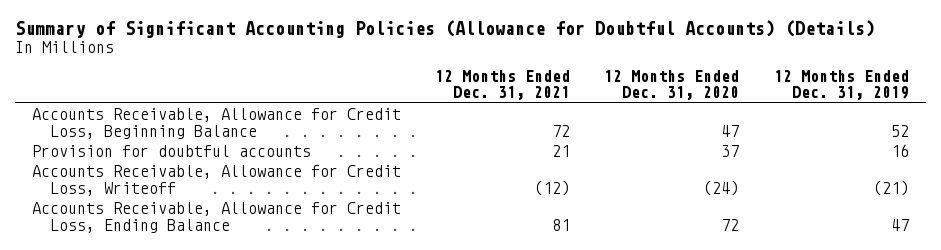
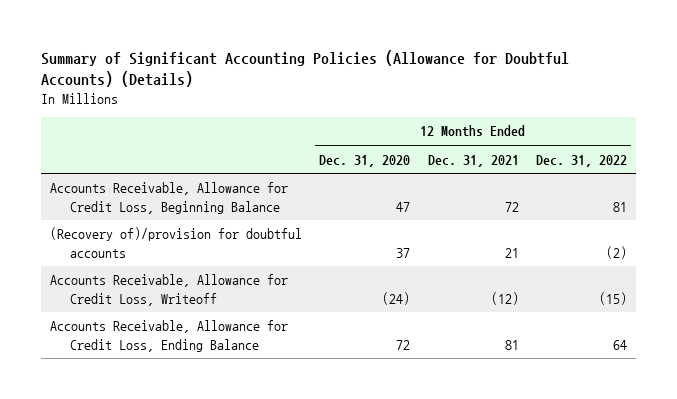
[773,69,909,101] 12 Months Ended Dec. 31, 2019 -> none
none -> [536,154,628,167] Dec. 31, 2022
[32,145,312,158] Provision for doubtful accounts -> [49,227,302,258] (Recovery of)/provision for doubtful accounts

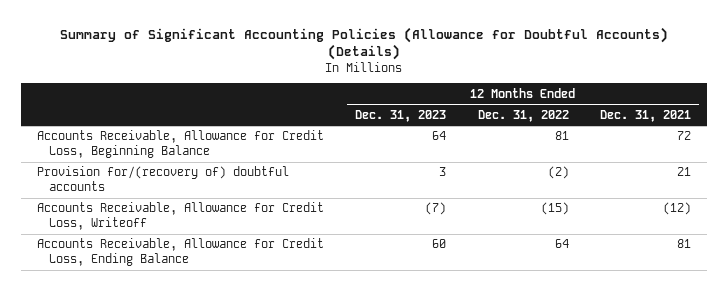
[319,154,411,167] Dec. 31, 2020 -> none
none -> [355,109,447,122] Dec. 31, 2023
[49,227,302,258] (Recovery of)/provision for doubtful accounts -> [36,166,289,192] Provision for/(recovery of) doubtful accounts

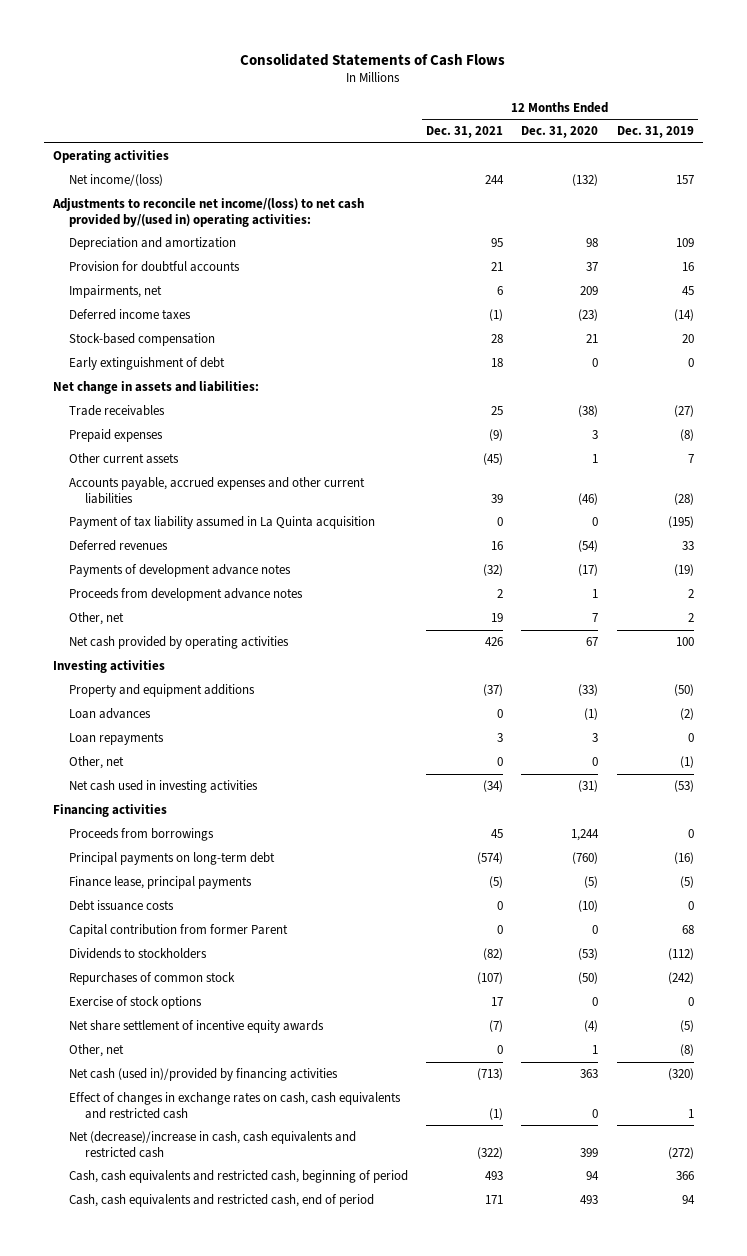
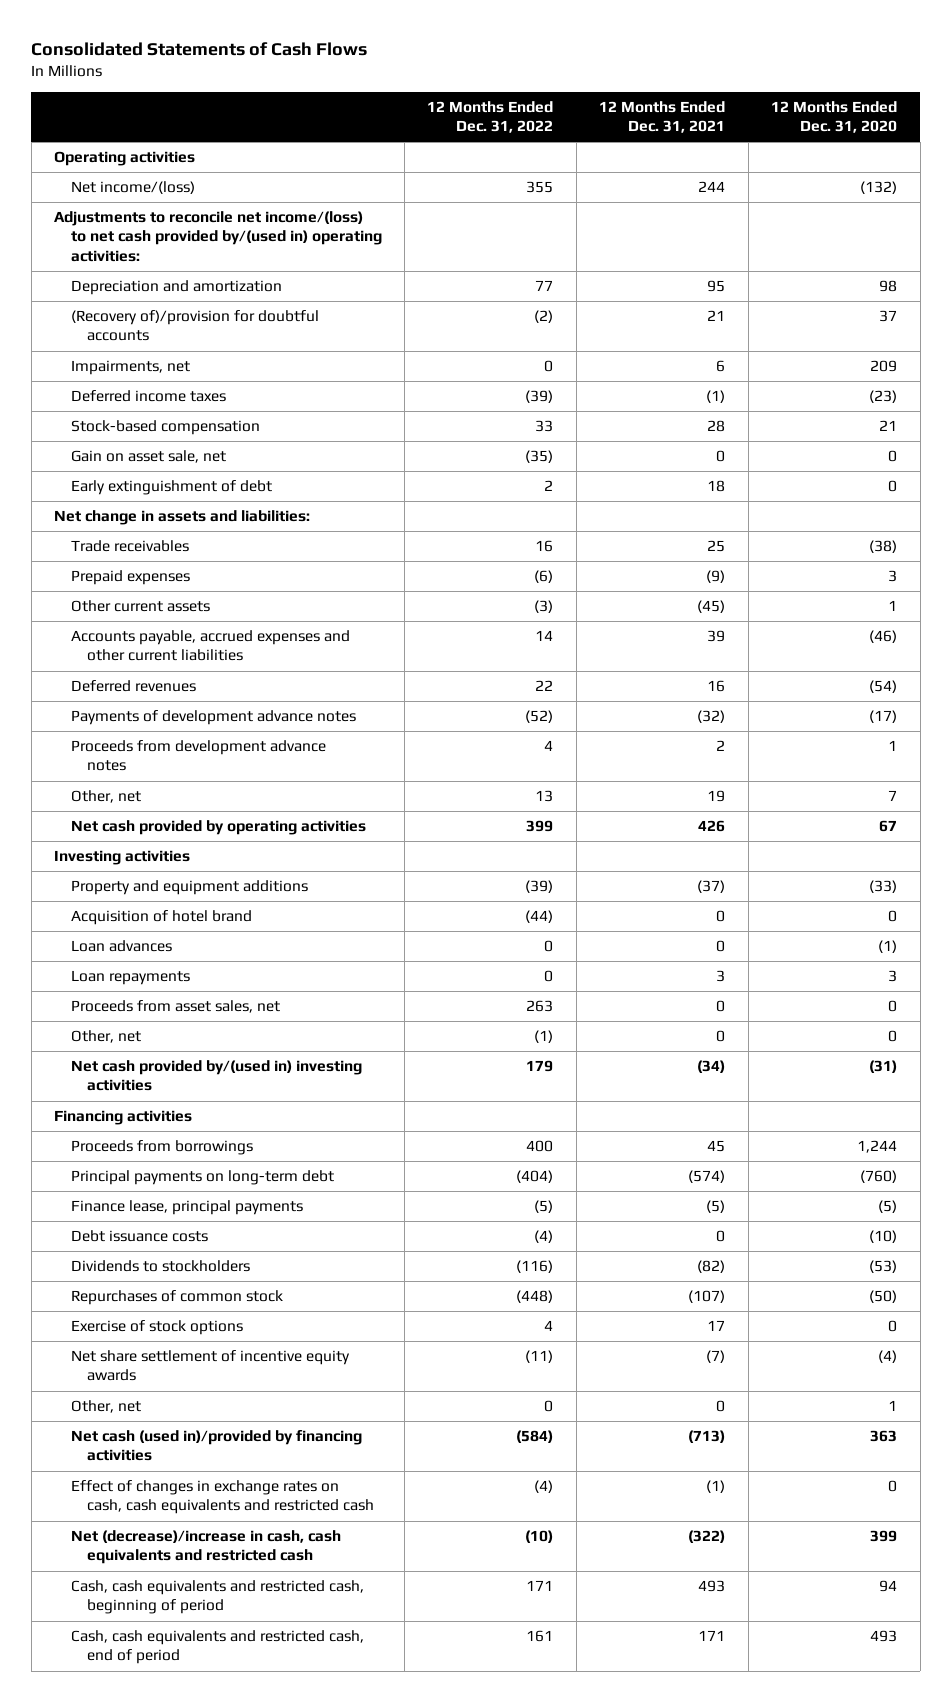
[616,126,694,139] Dec. 31, 2019 -> none
none -> [427,100,554,133] 12 Months Ended Dec. 31, 2022
[69,261,241,273] Provision for doubtful accounts -> [70,310,319,342] (Recovery of)/provision for doubtful accounts
none -> [70,450,226,464] Gain on asset sale, net
[69,516,376,530] Payment of tax liability assumed in La Quinta acquisition -> none
none -> [70,910,252,926] Acquisition of hotel brand
none -> [70,1000,280,1014] Proceeds from asset sales, net
[69,780,259,794] Net cash used in investing activities -> [70,1060,362,1092] Net cash provided by/(used in) investing activities
[69,924,289,938] Capital contribution from former Parent -> none

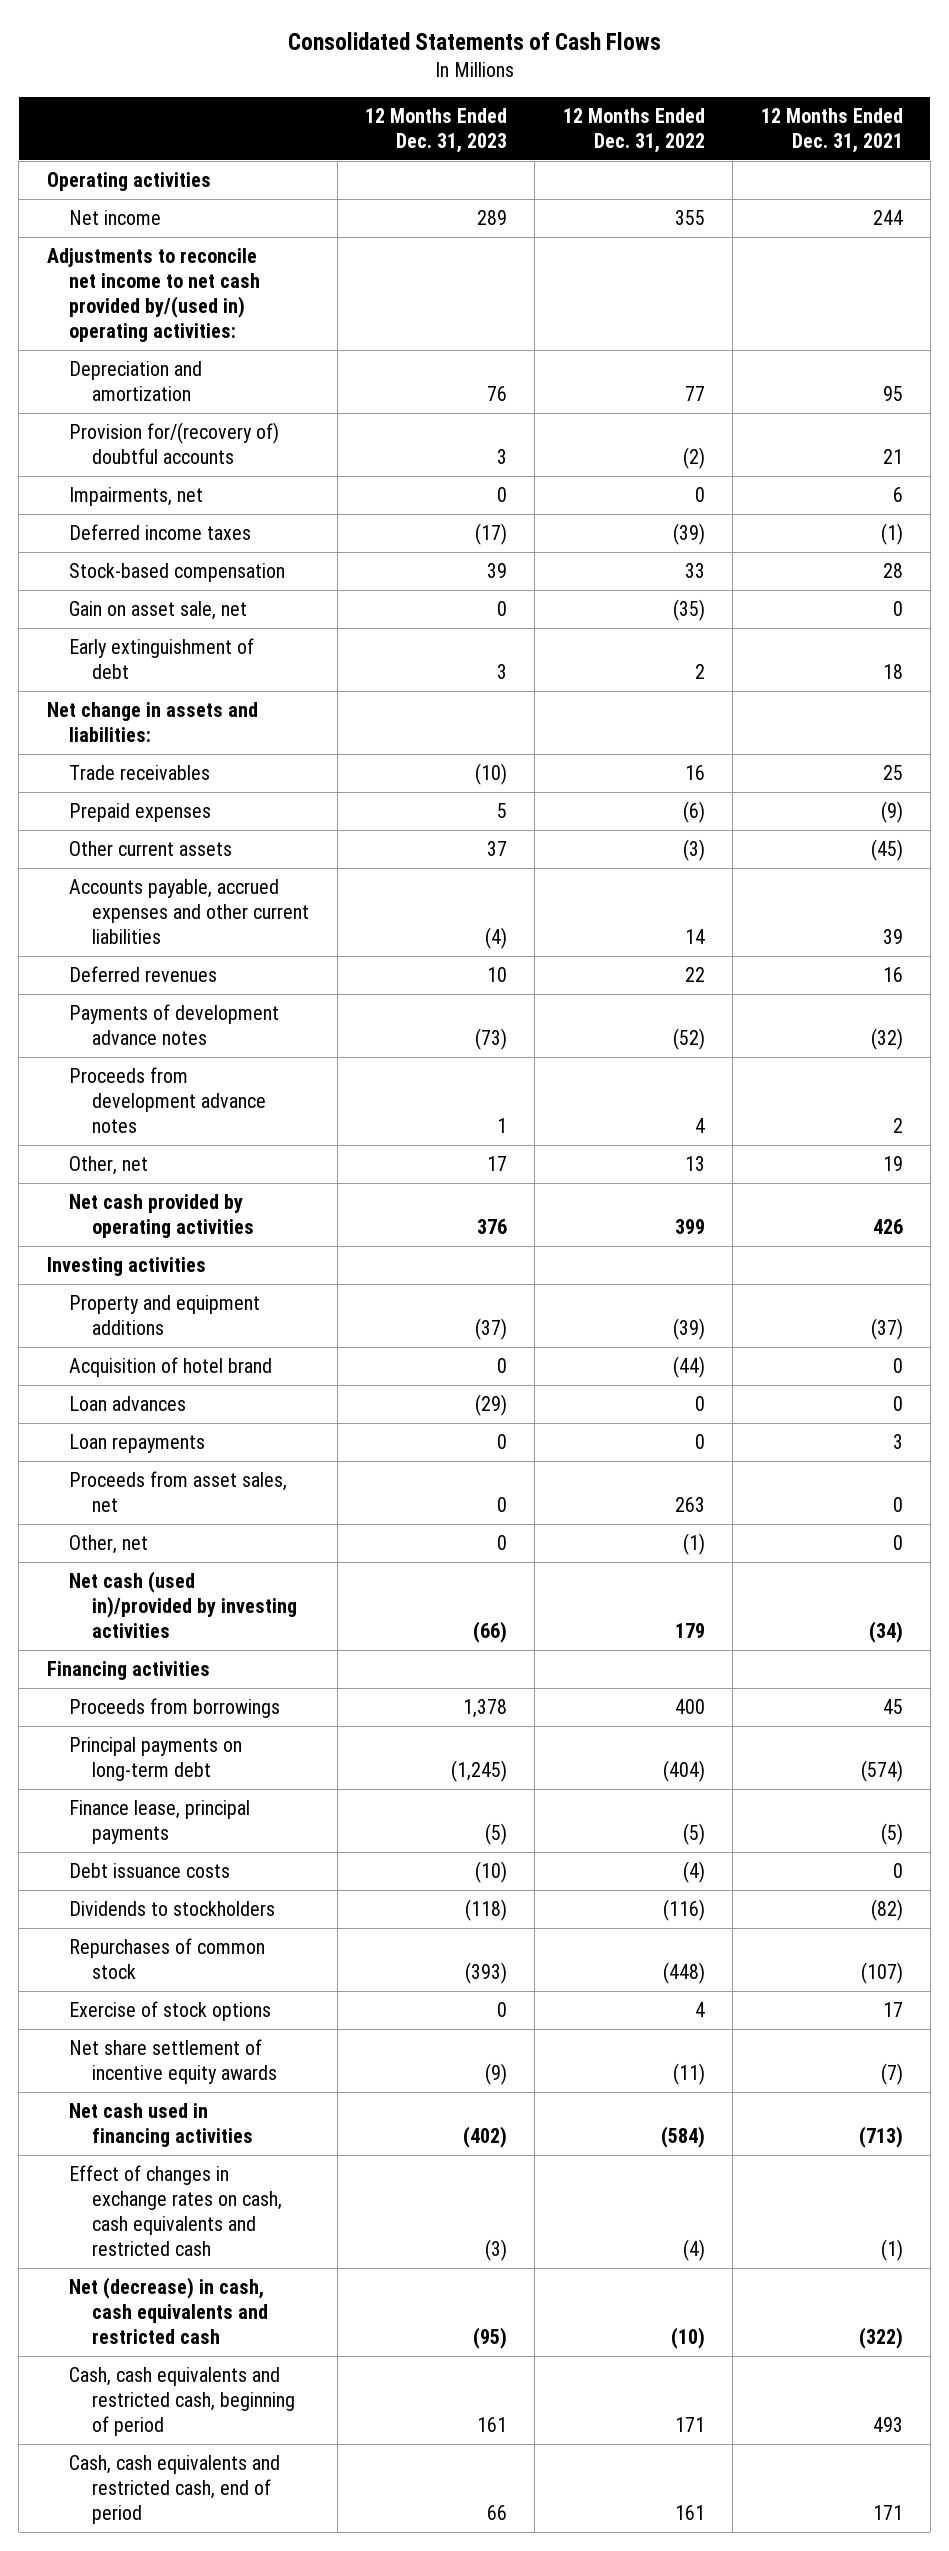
[771,100,898,133] 12 Months Ended Dec. 31, 2020 -> none
none -> [365,107,508,153] 12 Months Ended Dec. 31, 2023
[70,181,195,195] Net income/(loss) -> [69,210,162,226] Net income
[54,211,382,262] Adjustments to reconcile net income/(loss) to net cash provided by/(used in) operating activities: -> [46,248,261,343] Adjustments to reconcile net income to net cash provided by/(used in) operating activities:
[70,310,319,342] (Recovery of)/provision for doubtful accounts -> [69,422,280,465] Provision for/(recovery of) doubtful accounts
[70,1060,362,1092] Net cash provided by/(used in) investing activities -> [69,1571,298,1639] Net cash (used in)/provided by investing activities
[70,1400,141,1414] Other, net -> none
[70,1430,362,1462] Net cash (used in)/provided by financing activities -> [69,2103,254,2148] Net cash used in financing activities
[70,1530,341,1565] Net (decrease)/increase in cash, cash equivalents and restricted cash -> [69,2277,269,2345] Net (decrease) in cash, cash equivalents and restricted cash

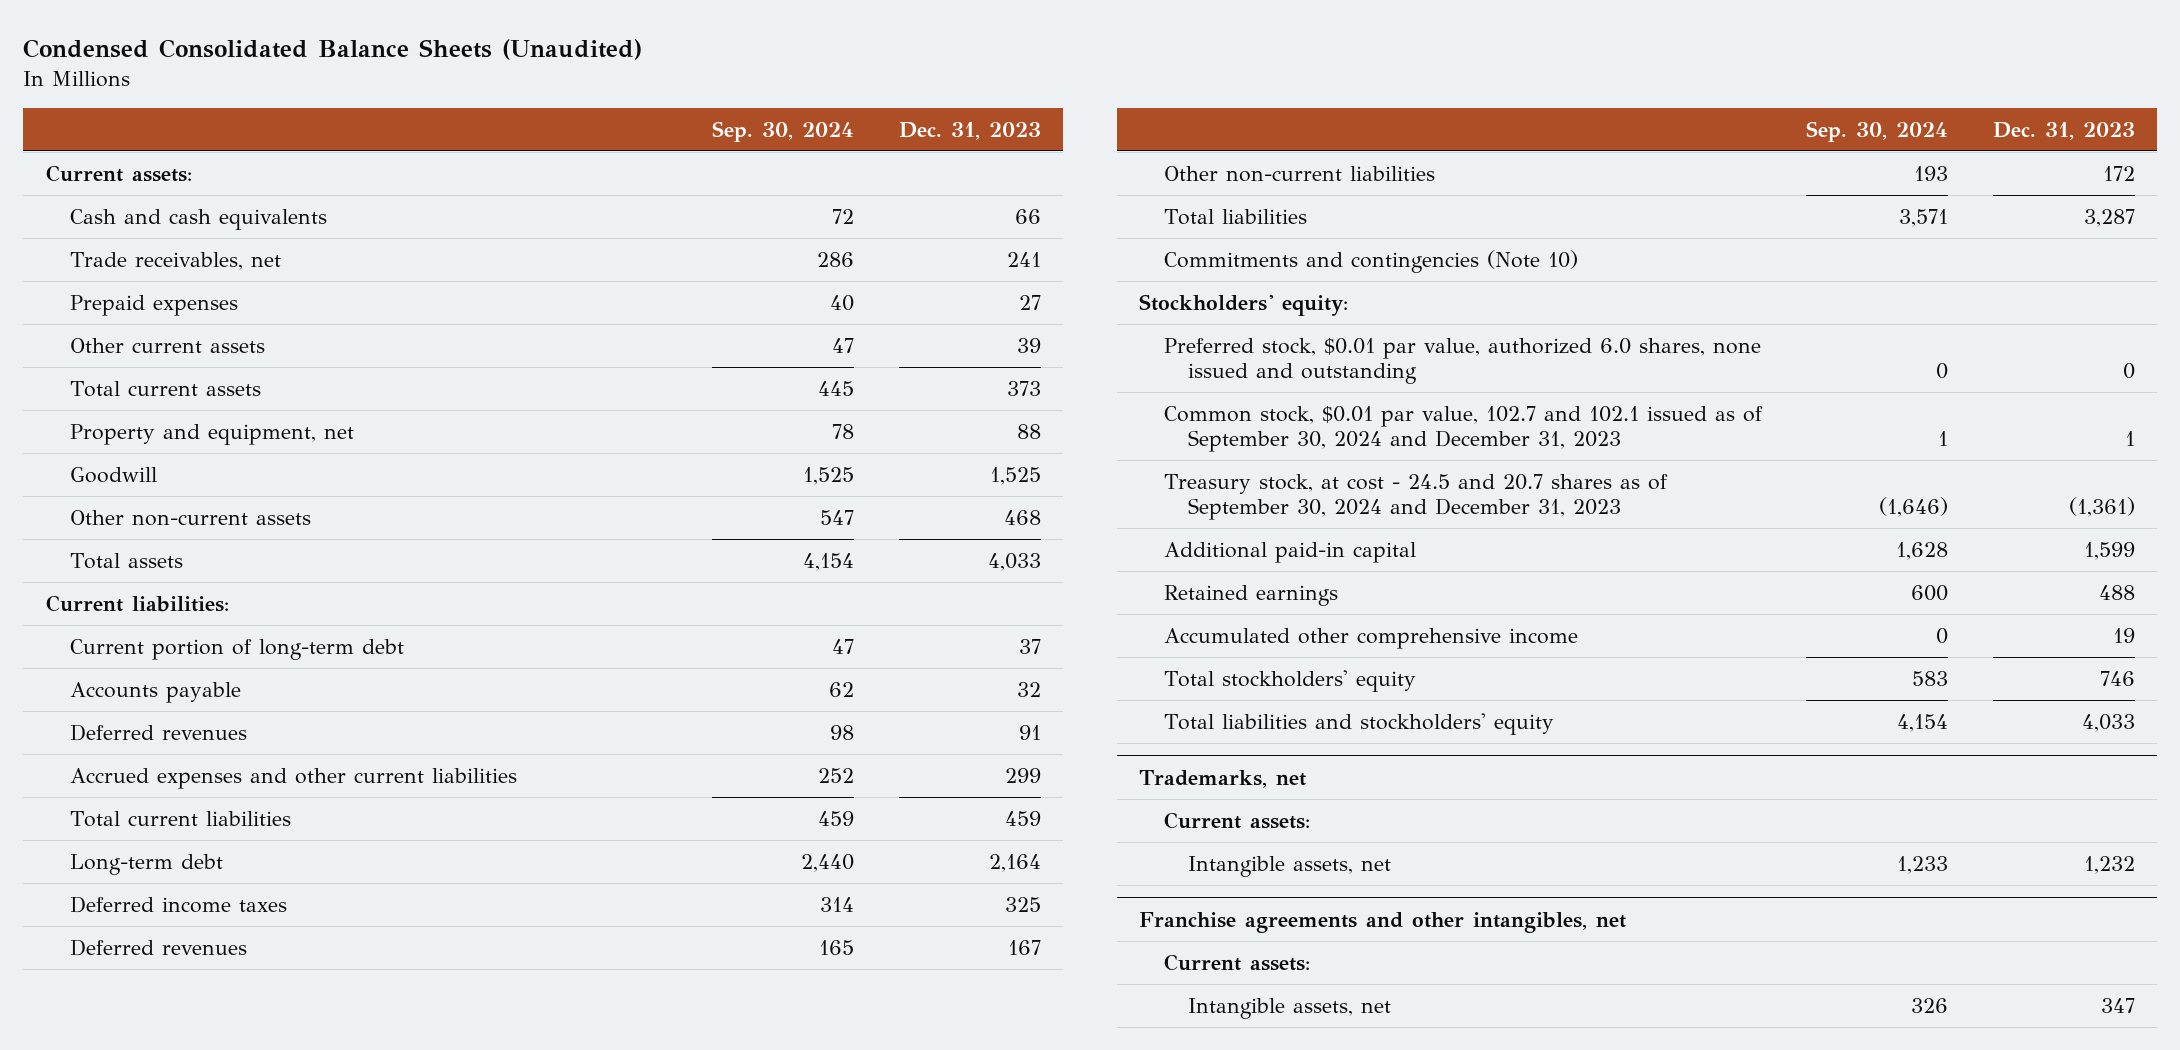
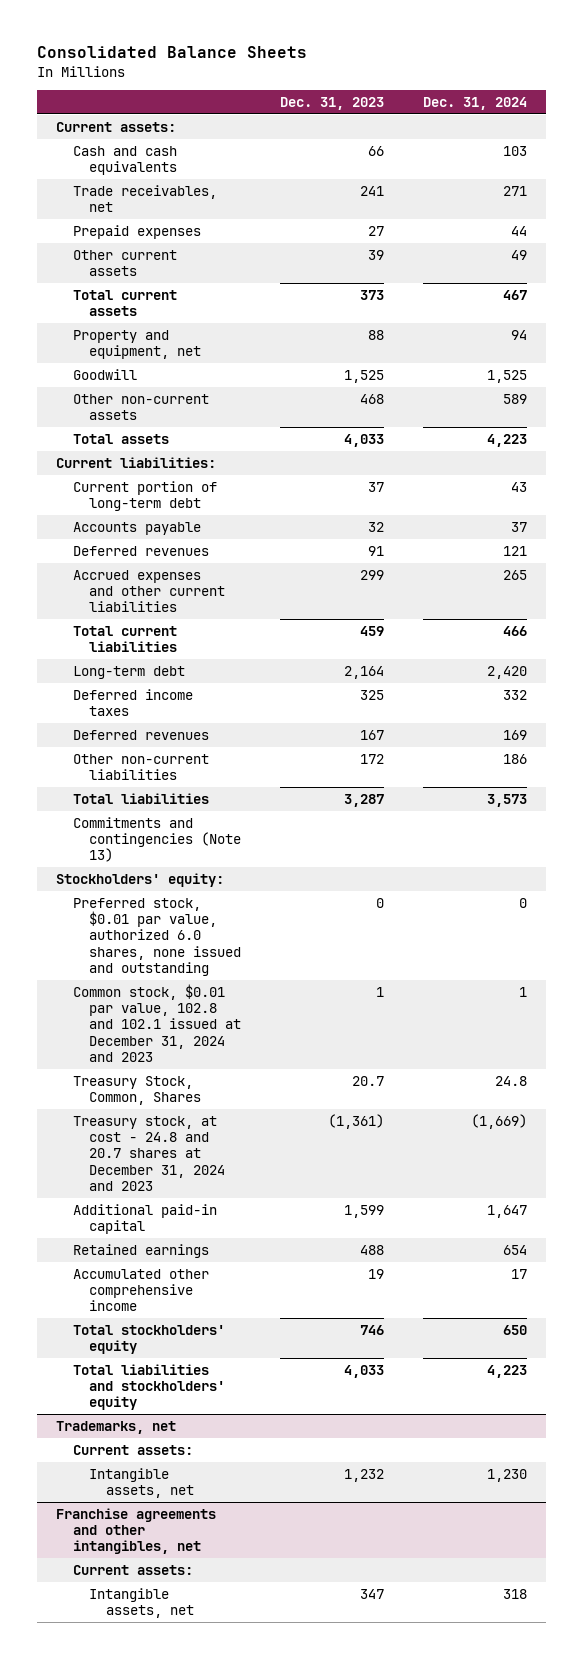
[23,39,643,61] Condensed Consolidated Balance Sheets (Unaudited) -> [37,46,308,59] Consolidated Balance Sheets
[712,121,855,143] Sep. 30, 2024 -> none
none -> [422,97,527,111] Dec. 31, 2024
[1163,249,1578,273] Commitments and contingencies (Note 10) -> [72,816,242,863] Commitments and contingencies (Note 13)
[1163,405,1763,453] Common stock, $0.01 par value, 102.7 and 102.1 issued as of September 30, 2024 and December 31, 2023 -> [72,983,242,1063] Common stock, $0.01 par value, 102.8 and 102.1 issued at December 31, 2024 and 2023
none -> [72,1075,202,1106] Treasury Stock, Common, Shares
[1163,473,1668,521] Treasury stock, at cost - 24.5 and 20.7 shares as of September 30, 2024 and December 31, 2023 -> [72,1115,226,1192] Treasury stock, at cost - 24.8 and 20.7 shares at December 31, 2024 and 2023

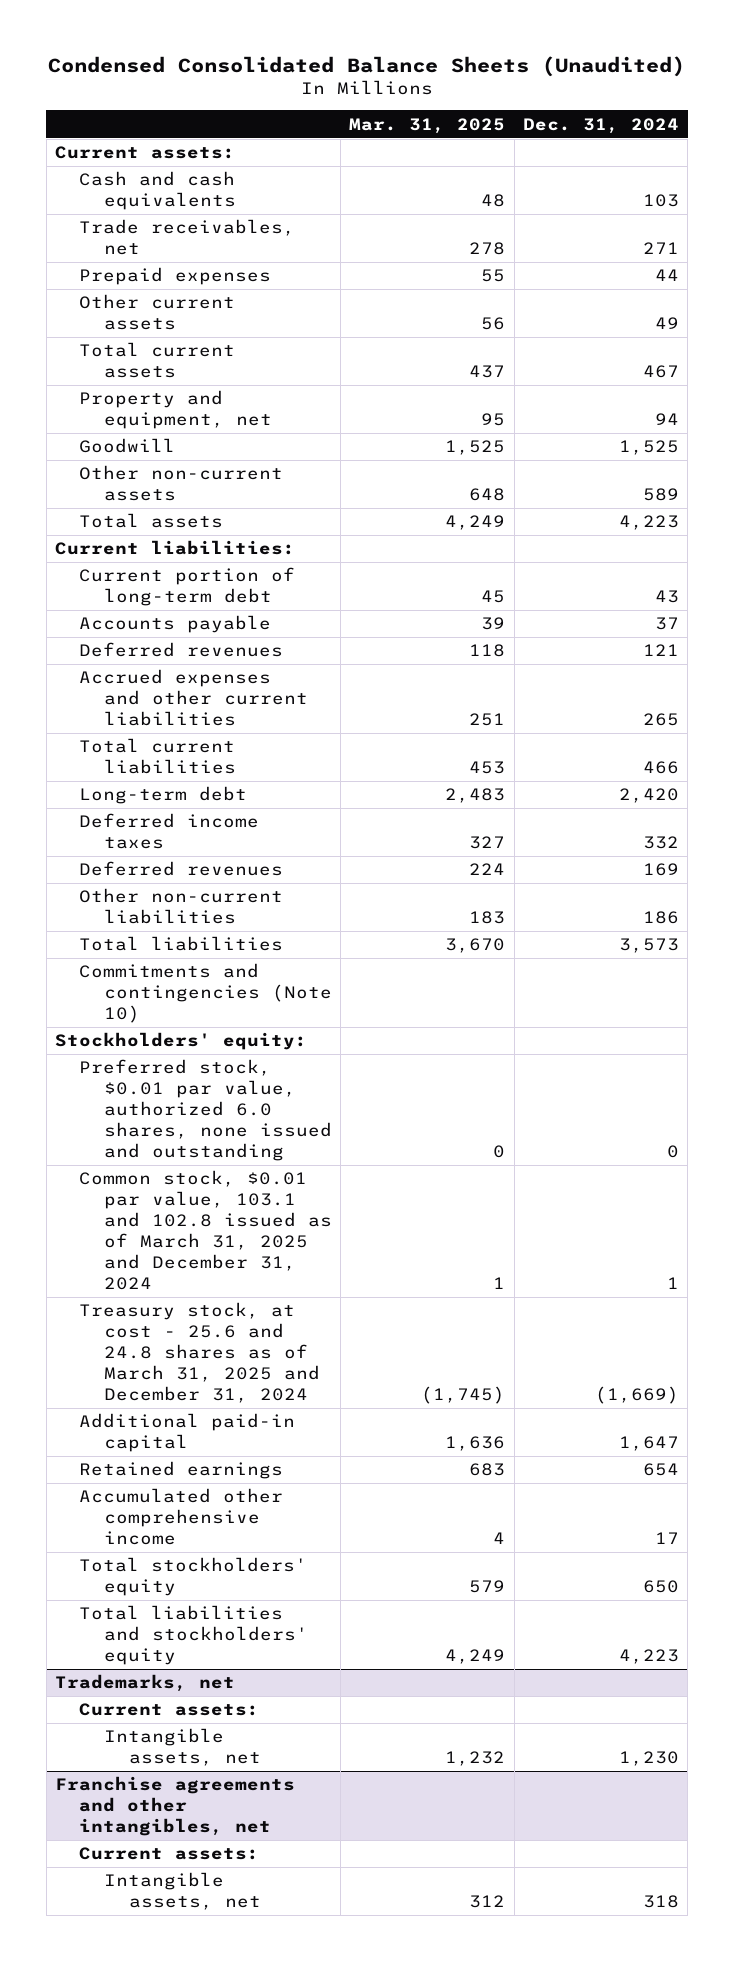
[37,46,308,59] Consolidated Balance Sheets -> [47,55,685,77] Condensed Consolidated Balance Sheets (Unaudited)
[280,97,385,111] Dec. 31, 2023 -> none
none -> [349,117,506,134] Mar. 31, 2025
[72,816,242,863] Commitments and contingencies (Note 13) -> [79,963,333,1024] Commitments and contingencies (Note 10)
[72,1075,202,1106] Treasury Stock, Common, Shares -> none
[72,983,242,1063] Common stock, $0.01 par value, 102.8 and 102.1 issued at December 31, 2024 and 2023 -> [79,1170,333,1291] Common stock, $0.01 par value, 103.1 and 102.8 issued as of March 31, 2025 and December 31, 2024
[72,1115,226,1192] Treasury stock, at cost - 24.8 and 20.7 shares at December 31, 2024 and 2023 -> [79,1302,321,1404] Treasury stock, at cost - 25.6 and 24.8 shares as of March 31, 2025 and December 31, 2024

